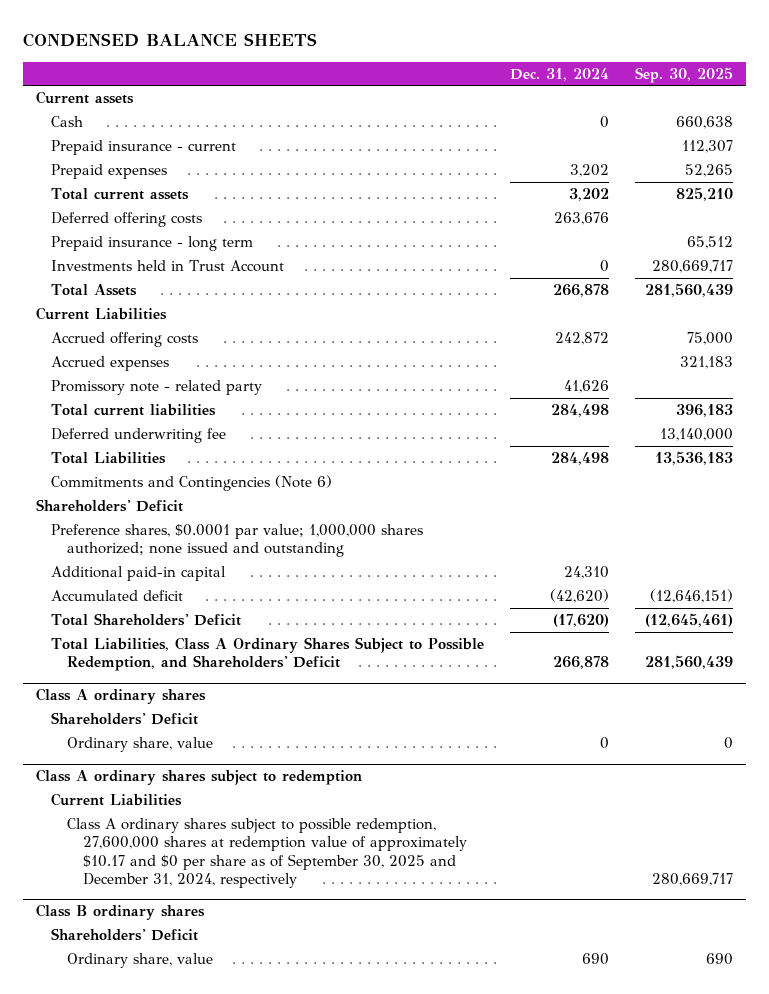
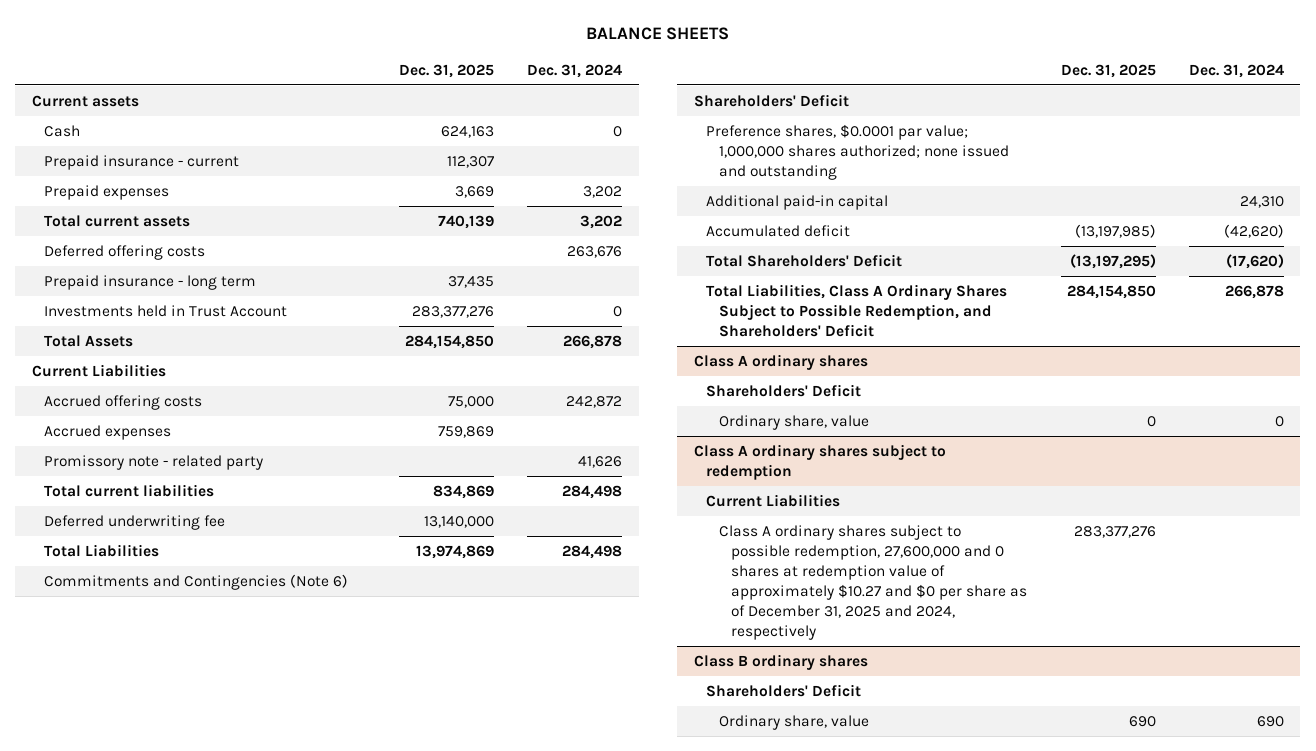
[22,33,317,48] CONDENSED BALANCE SHEETS -> [585,27,729,41] BALANCE SHEETS
[634,66,733,83] Sep. 30, 2025 -> none
none -> [398,63,494,78] Dec. 31, 2025
[67,818,467,888] Class A ordinary shares subject to possible redemption, 27,600,000 shares at redemption value of approximately $10.17 and $0 per share as of September 30, 2025 and December 31, 2024, respectively -> [718,525,1028,640] Class A ordinary shares subject to possible redemption, 27,600,000 and 0 shares at redemption value of approximately $10.27 and $0 per share as of December 31, 2025 and 2024, respectively

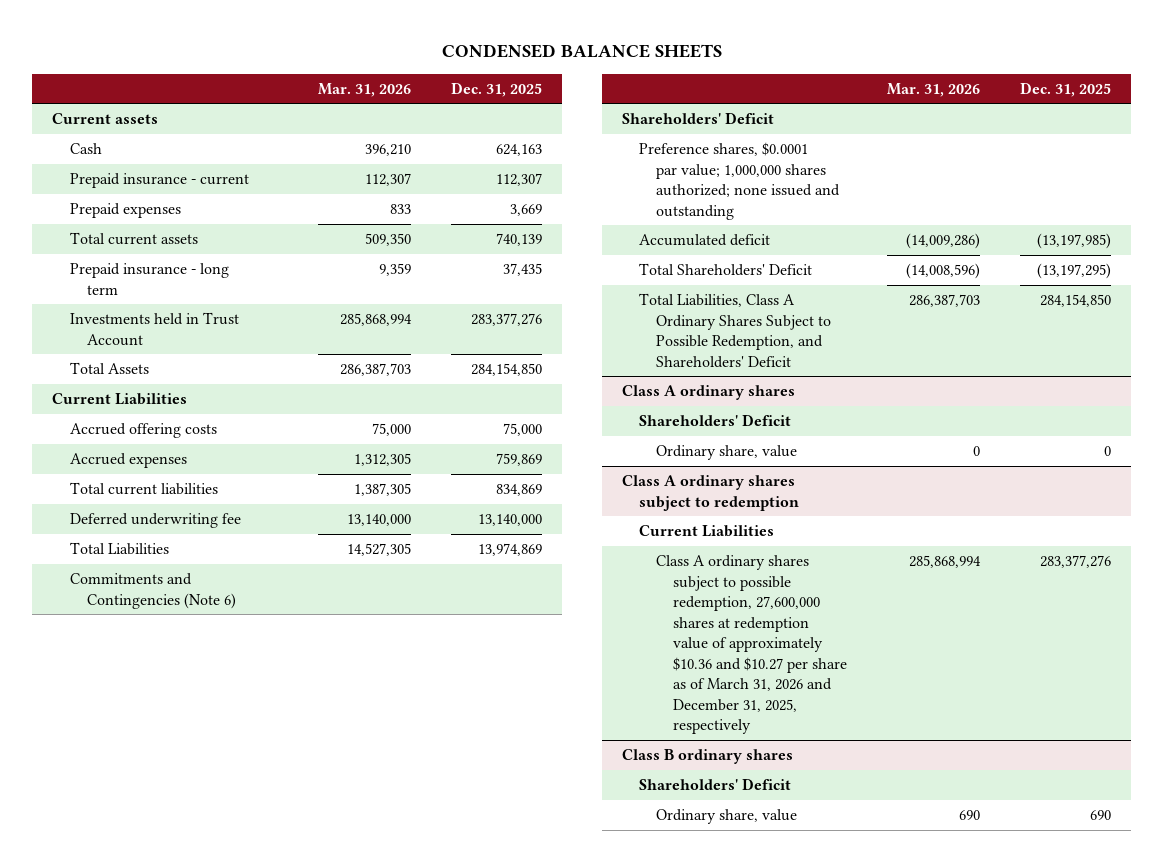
[585,27,729,41] BALANCE SHEETS -> [441,44,722,59] CONDENSED BALANCE SHEETS
[526,63,622,78] Dec. 31, 2024 -> none
none -> [317,82,411,97] Mar. 31, 2026
[44,245,206,261] Deferred offering costs -> none
[44,455,264,471] Promissory note - related party -> none
[706,195,889,211] Additional paid-in capital -> none
[718,525,1028,640] Class A ordinary shares subject to possible redemption, 27,600,000 and 0 shares at redemption value of approximately $10.27 and $0 per share as of December 31, 2025 and 2024, respectively -> [656,555,848,735] Class A ordinary shares subject to possible redemption, 27,600,000 shares at redemption value of approximately $10.36 and $10.27 per share as of March 31, 2026 and December 31, 2025, respectively

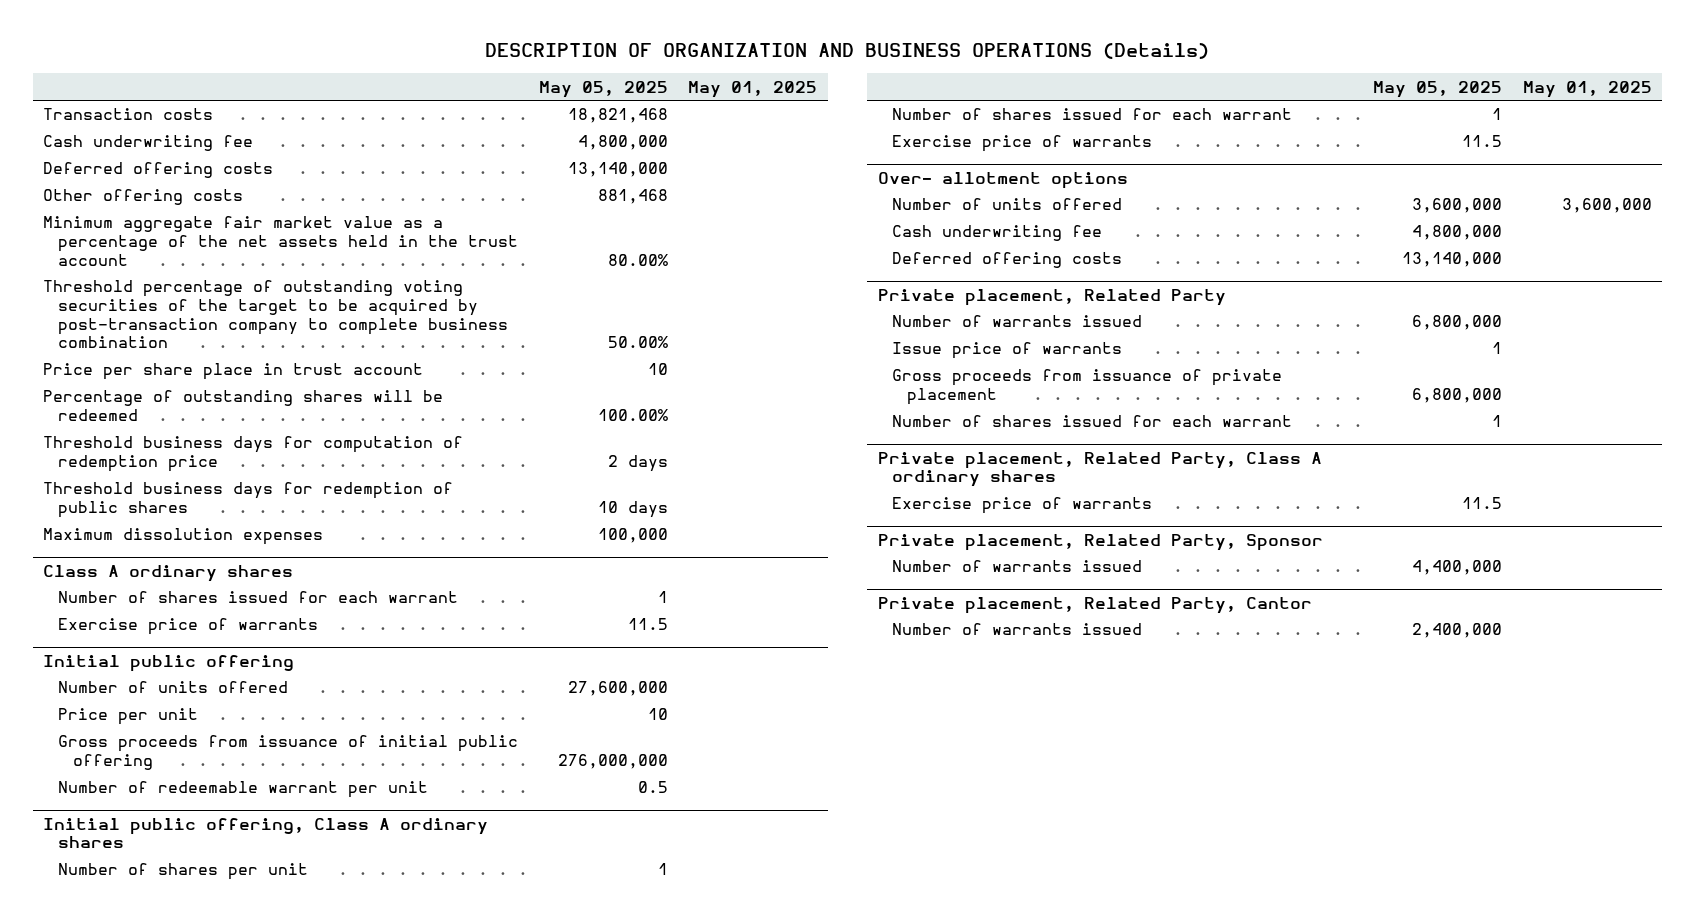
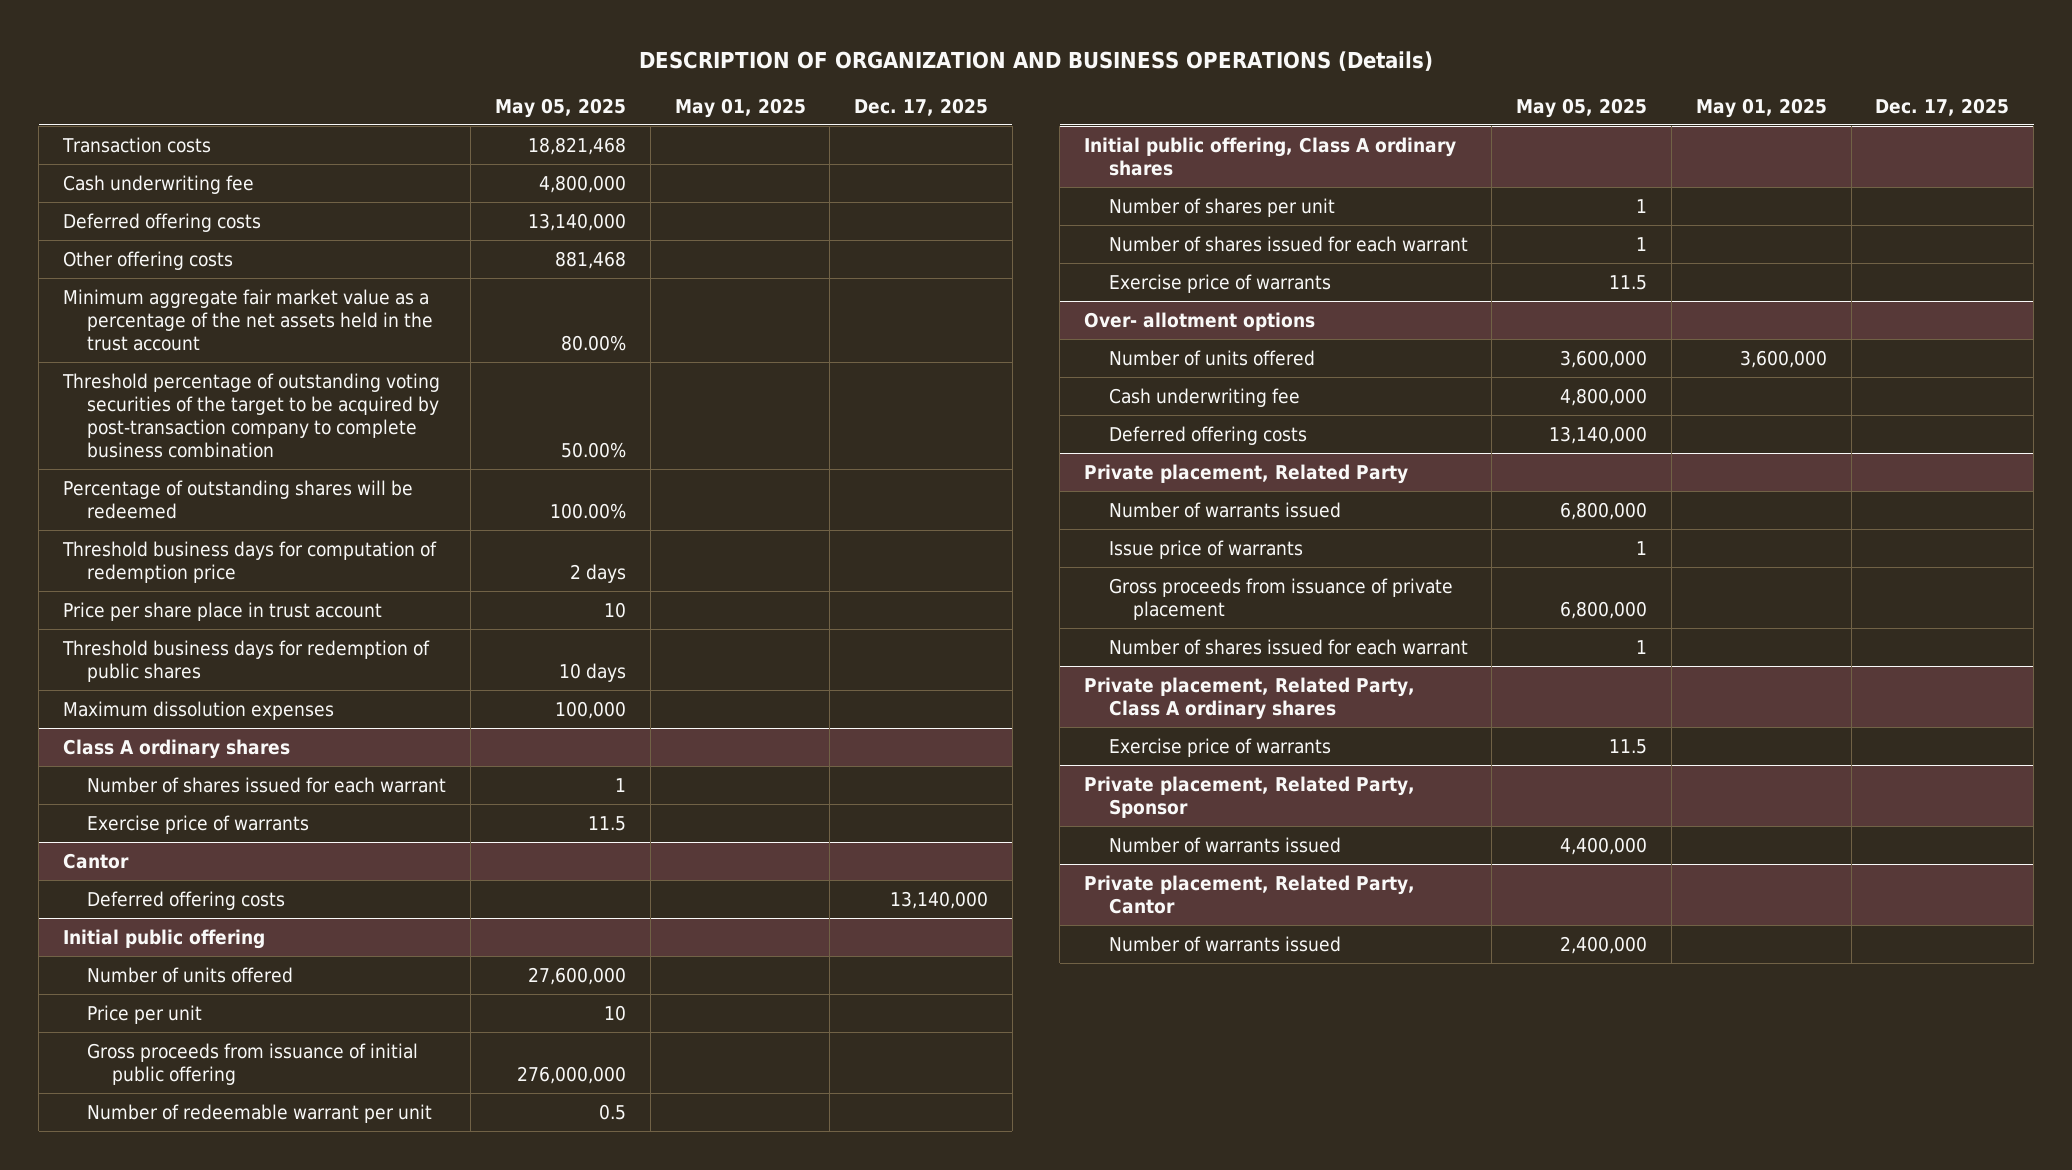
none -> [854,97,989,116] Dec. 17, 2025
[43,363,424,381] Price per share place in trust account -> [62,601,382,621] Price per share place in trust account
none -> [62,852,129,869] Cantor
none -> [87,890,286,910] Deferred offering costs

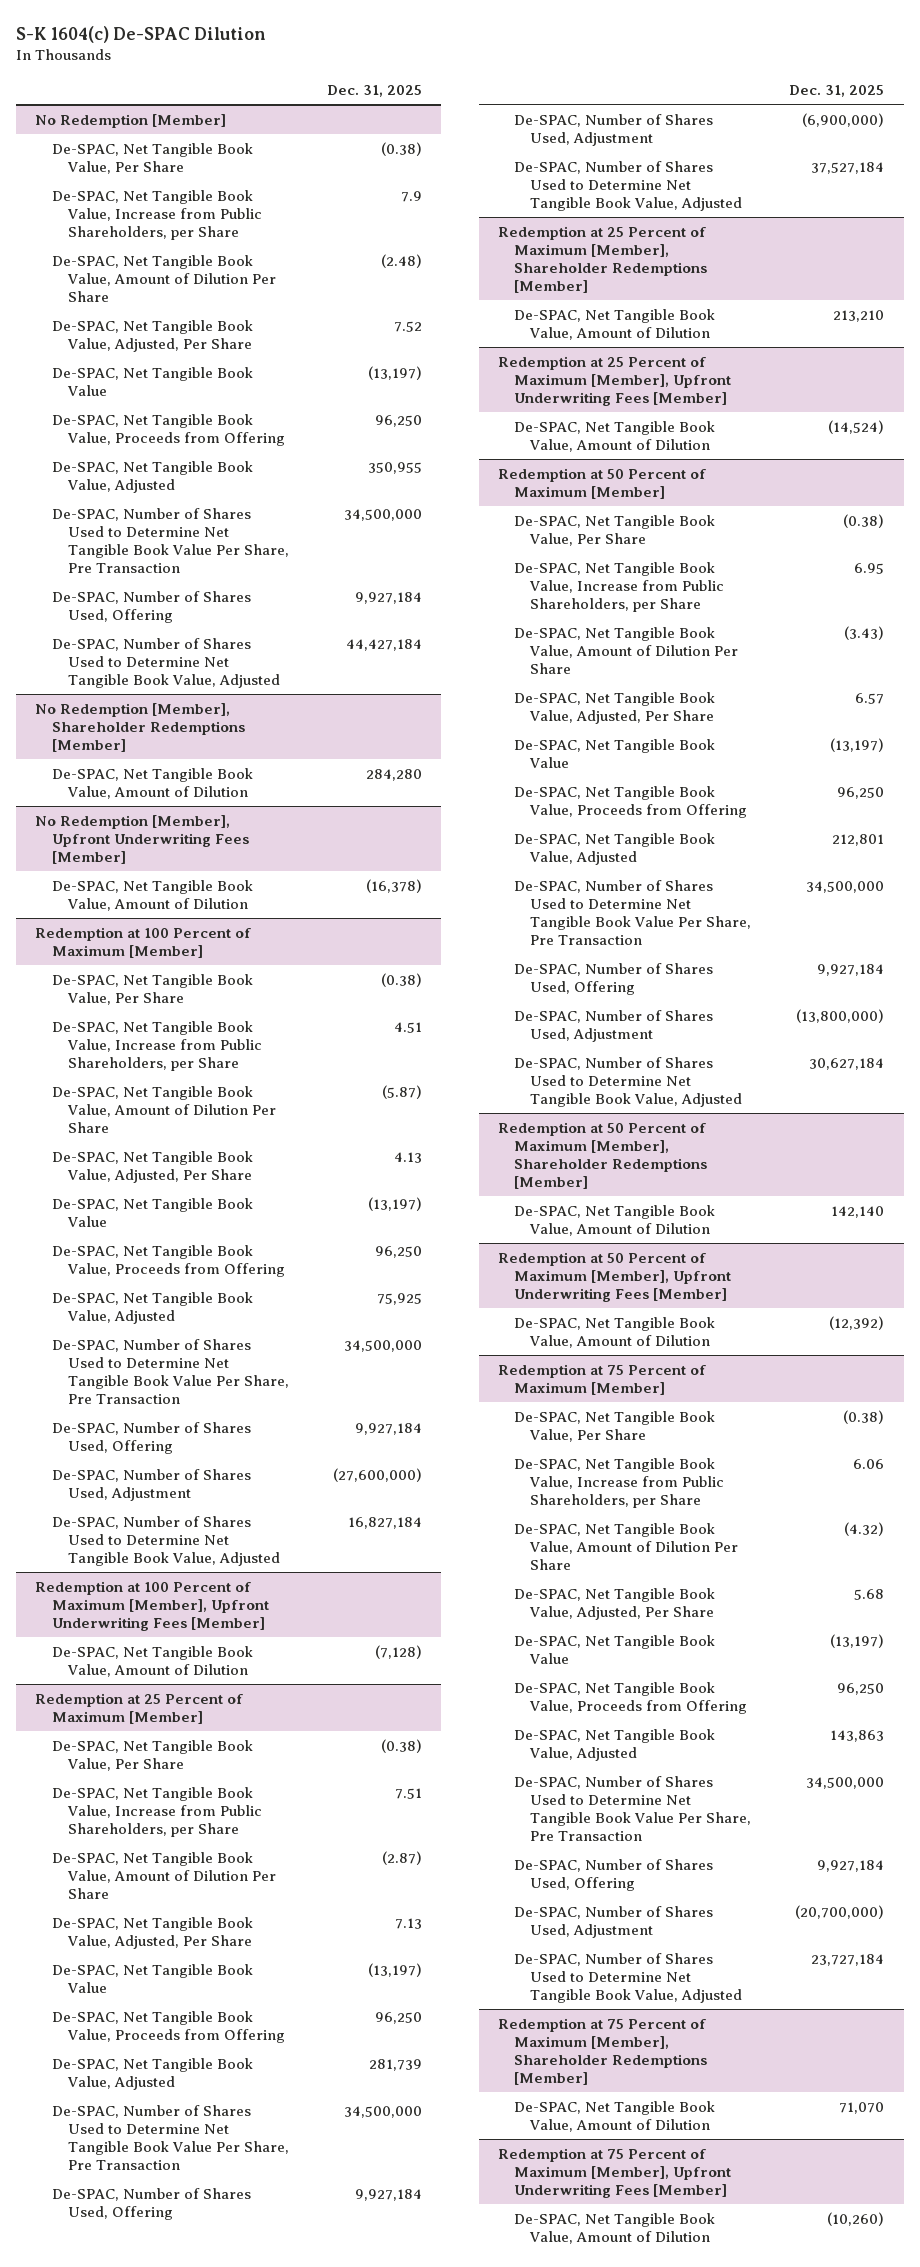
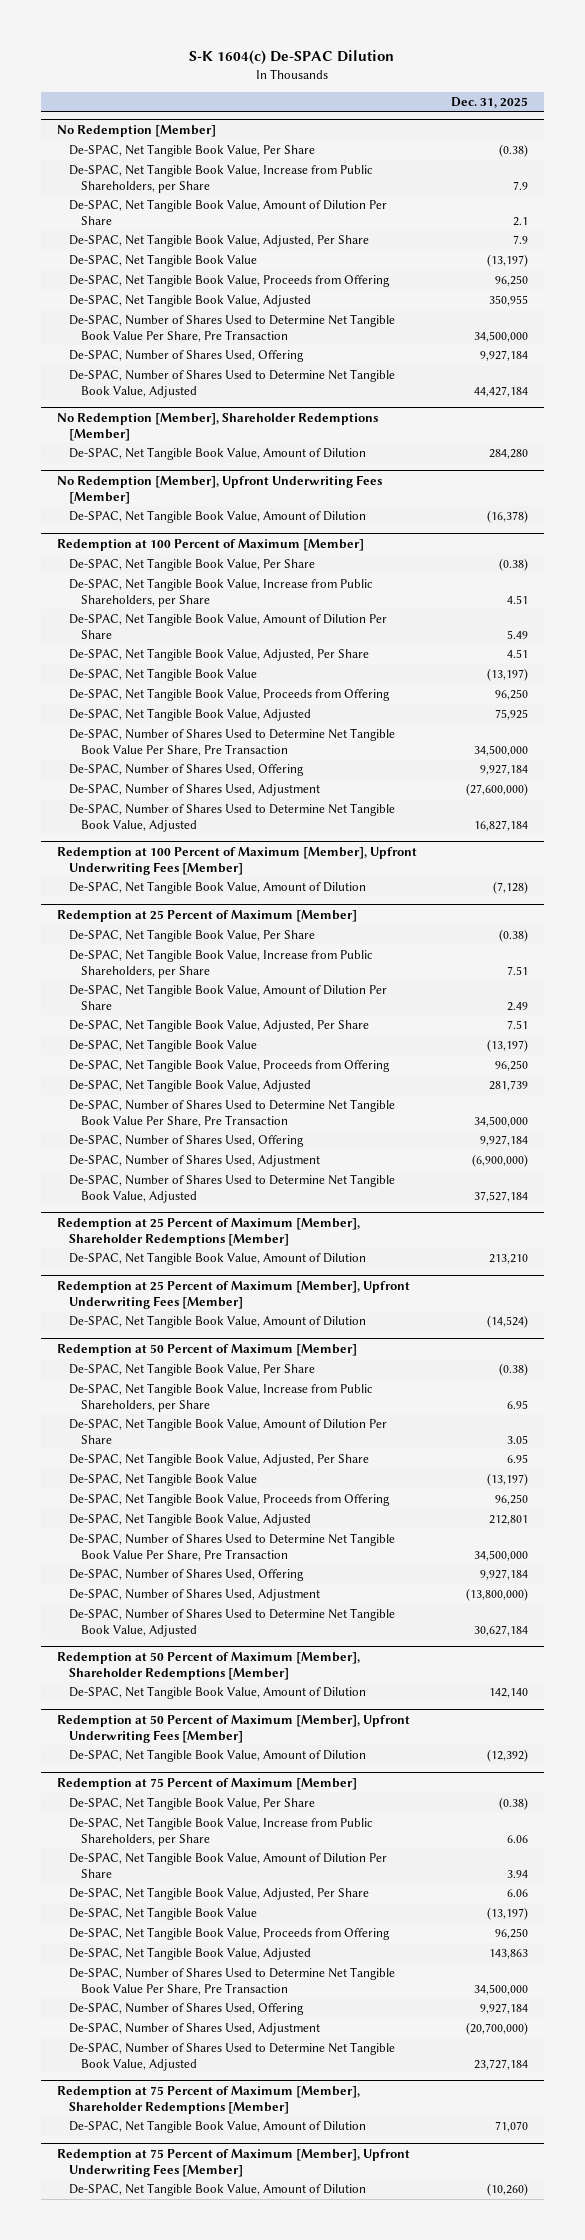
[380,253,422,268] (2.48) -> [512,216,528,226] 2.1
[393,320,422,332] 7.52 -> [512,235,528,245] 7.9
[381,1084,422,1099] (5.87) -> [506,629,528,639] 5.49
[393,1151,422,1163] 4.13 -> [506,649,528,659] 4.51
[381,1850,422,1865] (2.87) -> [506,1001,528,1011] 2.49
[394,1917,422,1929] 7.13 -> [506,1020,528,1030] 7.51
[844,625,885,640] (3.43) -> [506,1434,528,1444] 3.05
[855,692,885,704] 6.57 -> [506,1454,528,1464] 6.95
[844,1521,885,1536] (4.32) -> [506,1869,528,1878] 3.94
[854,1588,885,1600] 5.68 -> [506,1889,528,1898] 6.06

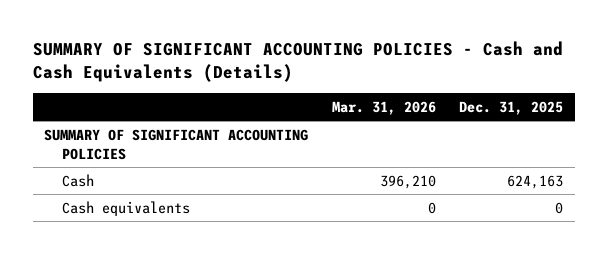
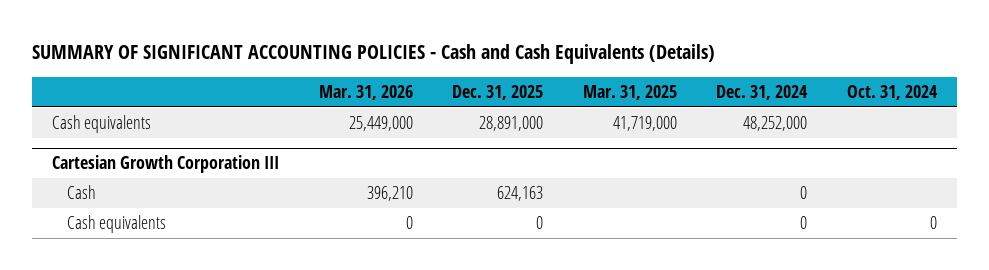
none -> [582,84,677,100] Mar. 31, 2025
none -> [716,84,809,100] Dec. 31, 2024
none -> [846,84,938,100] Oct. 31, 2024
[44,128,309,160] SUMMARY OF SIGNIFICANT ACCOUNTING POLICIES -> none
none -> [52,115,152,134] Cash equivalents
none -> [52,155,280,174] Cartesian Growth Corporation III

